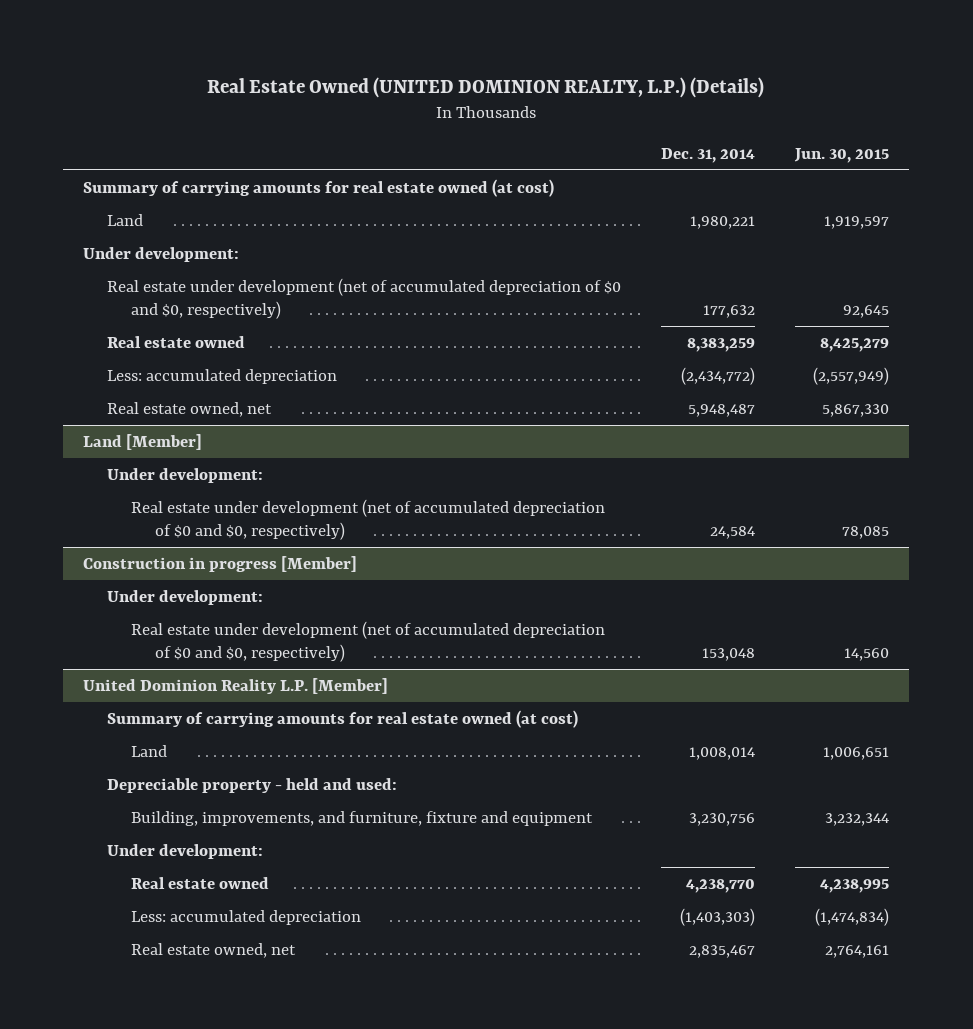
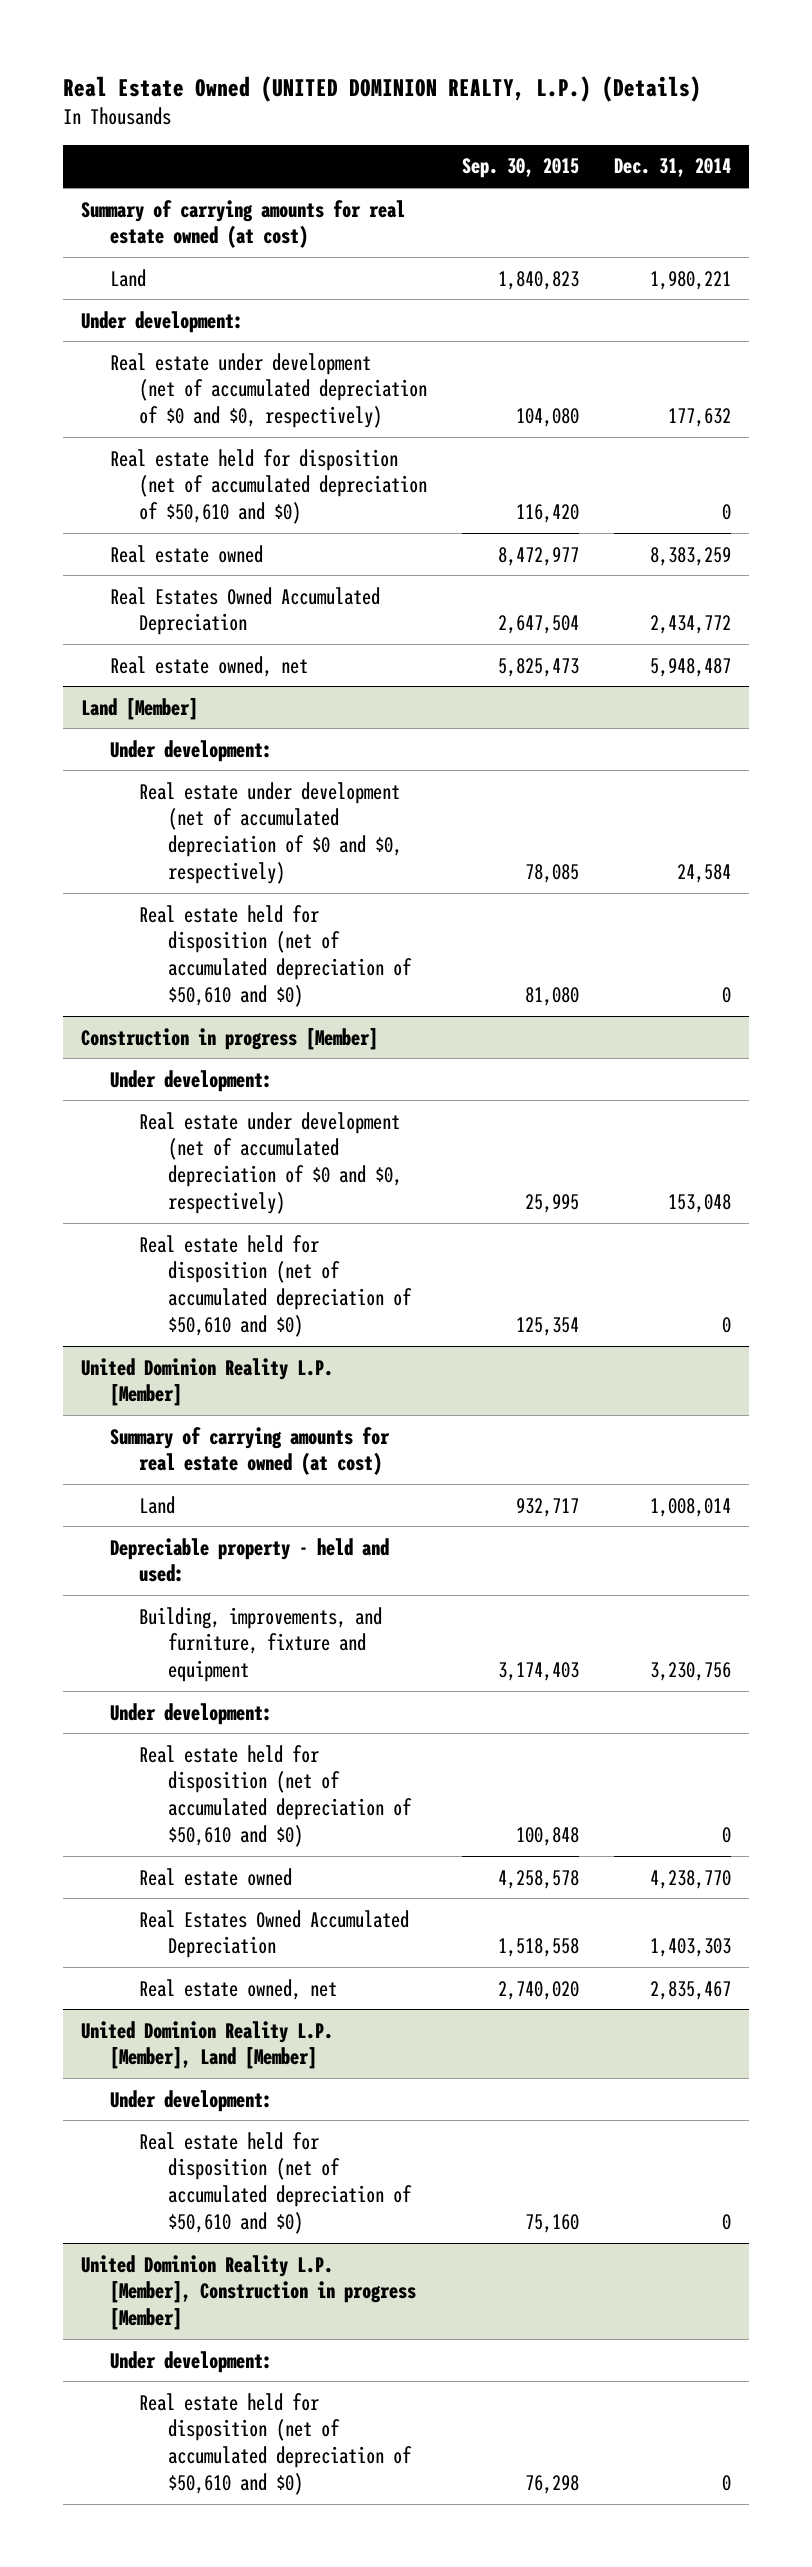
[794,147,890,163] Jun. 30, 2015 -> none
none -> [462,158,580,179] Sep. 30, 2015
none -> [109,448,427,525] Real estate held for disposition (net of accumulated depreciation of $50,610 and $0)
[107,368,338,384] Less: accumulated depreciation -> none
none -> [109,586,380,636] Real Estates Owned Accumulated Depreciation
none -> [138,904,412,1007] Real estate held for disposition (net of accumulated depreciation of $50,610 and $0)
none -> [138,1234,412,1337] Real estate held for disposition (net of accumulated depreciation of $50,610 and $0)
none -> [138,1744,412,1847] Real estate held for disposition (net of accumulated depreciation of $50,610 and $0)
[131,909,362,925] Less: accumulated depreciation -> none
none -> [138,1909,409,1959] Real Estates Owned Accumulated Depreciation
none -> [81,2020,334,2070] United Dominion Reality L.P. [Member], Land [Member]
none -> [109,2089,272,2112] Under development:
none -> [138,2131,412,2234] Real estate held for disposition (net of accumulated depreciation of $50,610 and $0)
none -> [81,2254,416,2331] United Dominion Reality L.P. [Member], Construction in progress [Member]
none -> [109,2350,272,2373] Under development:
none -> [138,2392,412,2495] Real estate held for disposition (net of accumulated depreciation of $50,610 and $0)

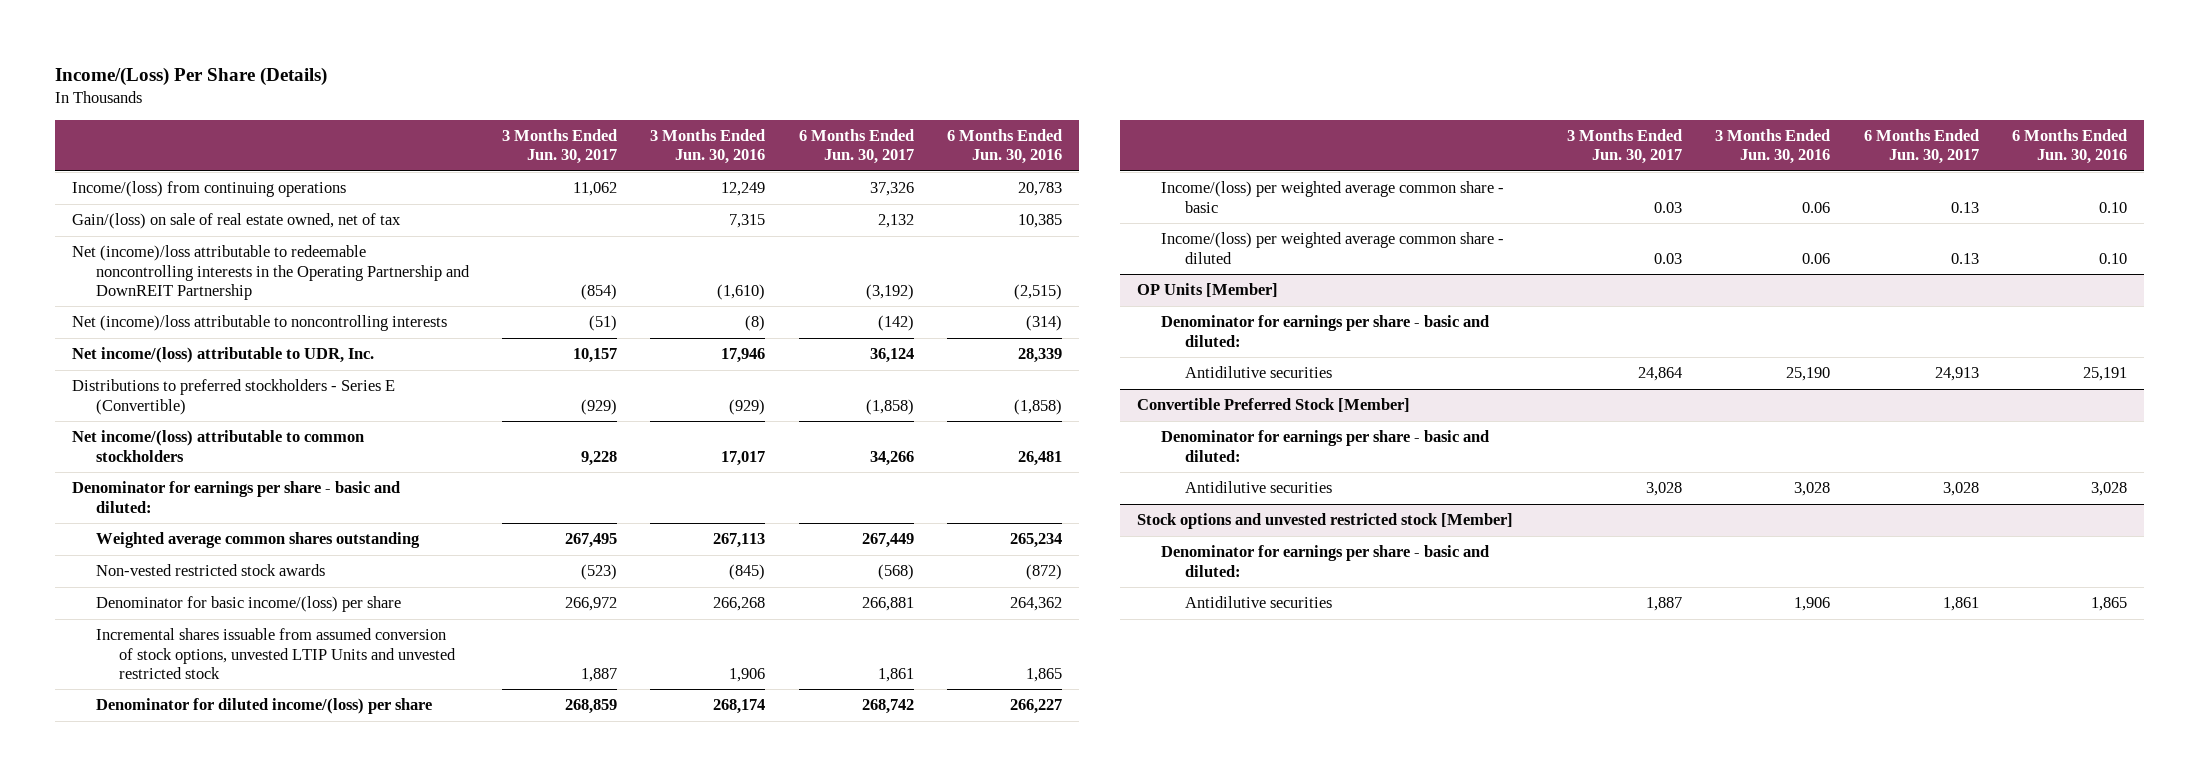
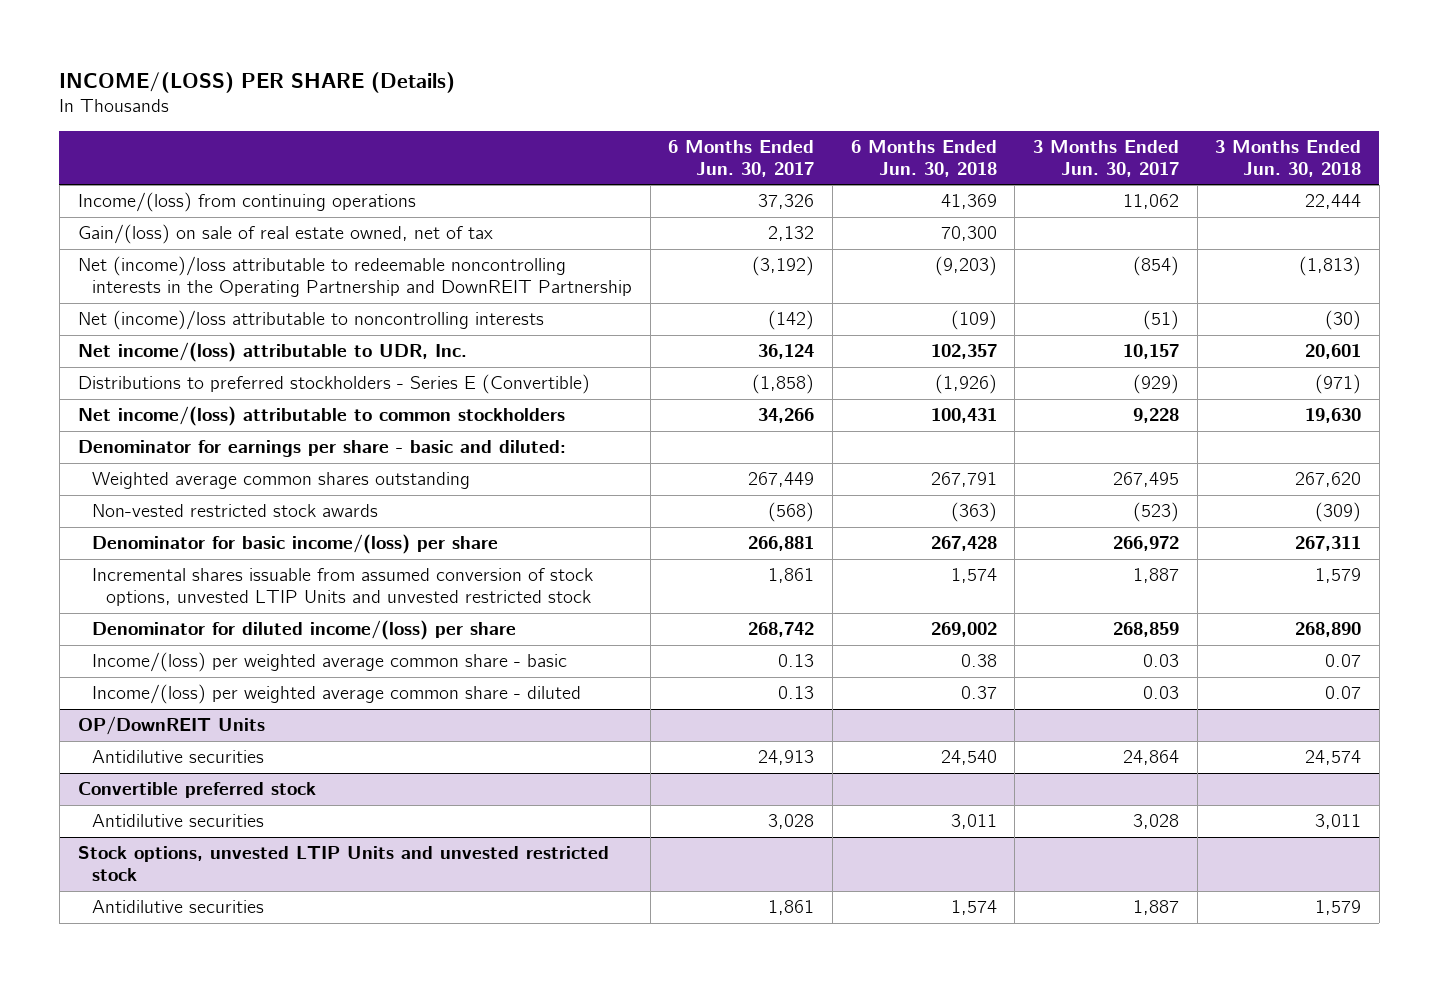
[54,66,327,86] Income/(Loss) Per Share (Details) -> [59,71,456,93] INCOME/(LOSS) PER SHARE (Details)
[650,128,766,165] 3 Months Ended Jun. 30, 2016 -> none
[947,128,1063,165] 6 Months Ended Jun. 30, 2016 -> none
none -> [850,139,997,177] 6 Months Ended Jun. 30, 2018
none -> [1215,139,1362,177] 3 Months Ended Jun. 30, 2018
[1160,315,1489,347] Denominator for earnings per share - basic and diluted: -> none
[1136,283,1278,298] OP Units [Member] -> [77,716,265,736] OP/DownREIT Units
[1160,430,1489,462] Denominator for earnings per share - basic and diluted: -> none
[1136,398,1410,413] Convertible Preferred Stock [Member] -> [77,782,316,799] Convertible preferred stock
[1160,545,1489,577] Denominator for earnings per share - basic and diluted: -> none
[1136,513,1513,530] Stock options and unvested restricted stock [Member] -> [77,846,609,882] Stock options, unvested LTIP Units and unvested restricted stock

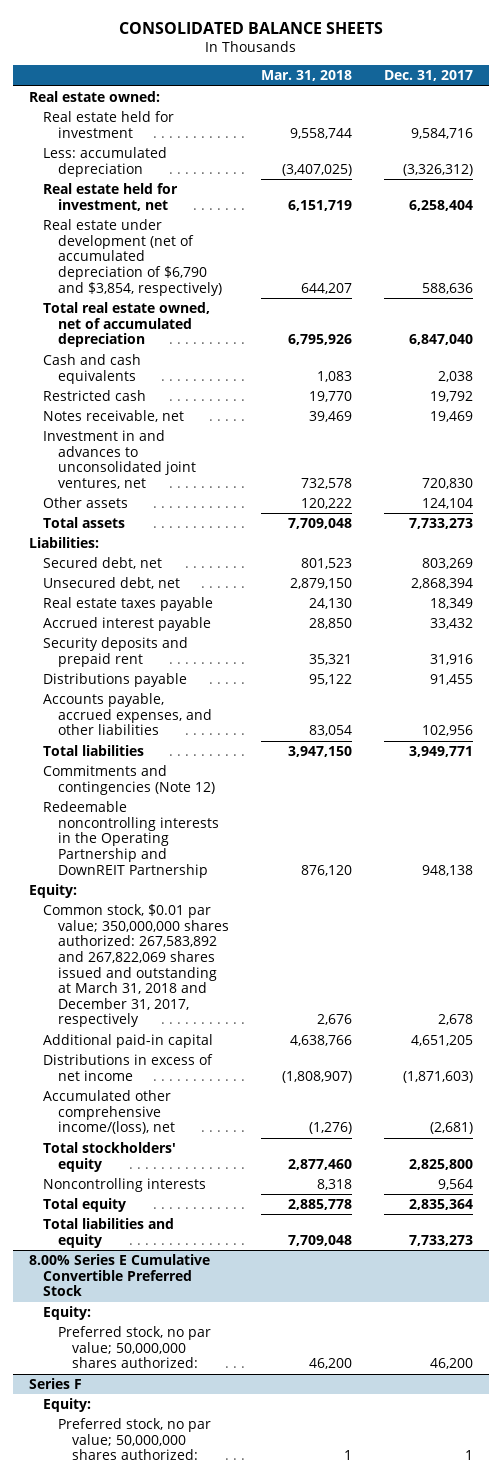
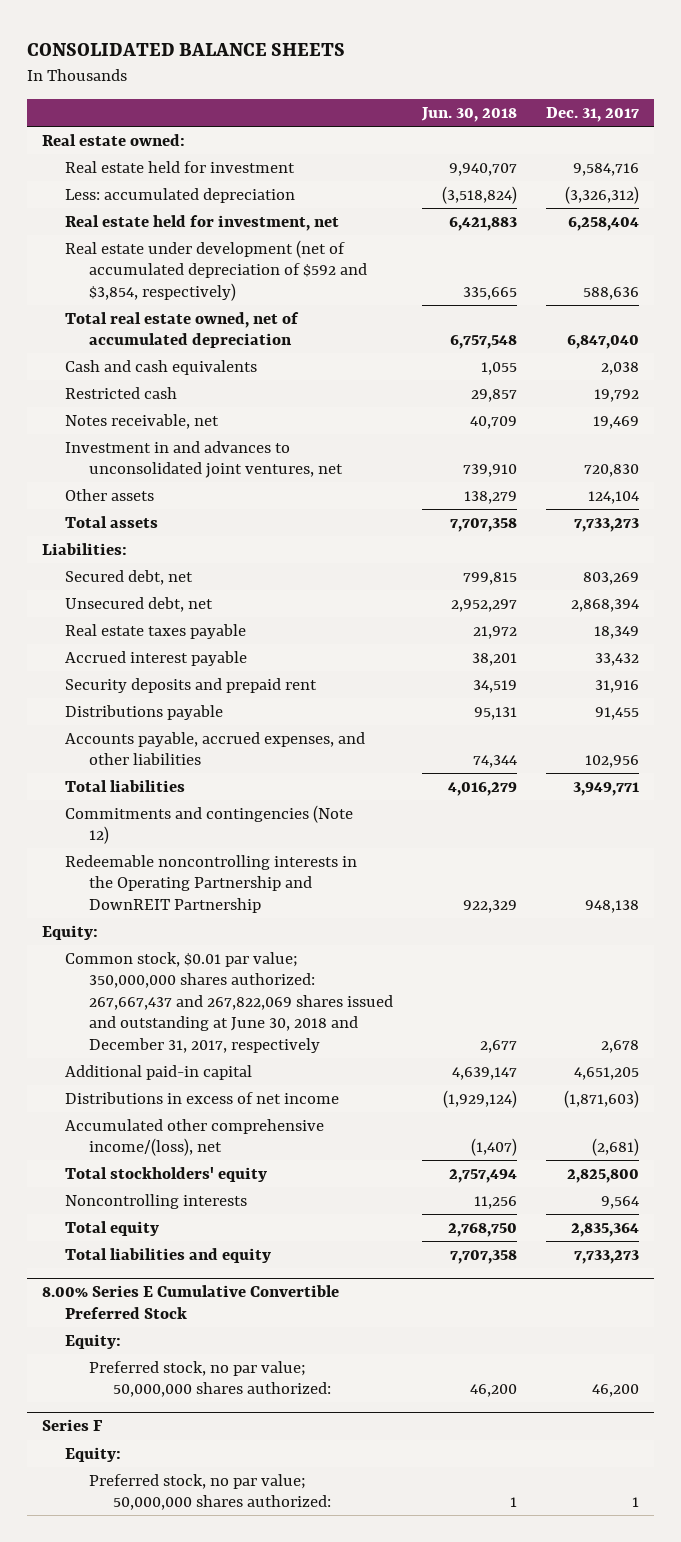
[261,70,353,82] Mar. 31, 2018 -> none
none -> [421,106,518,122] Jun. 30, 2018
[43,218,222,296] Real estate under development (net of accumulated depreciation of $6,790 and $3,854, respectively) -> [65,239,368,301] Real estate under development (net of accumulated depreciation of $592 and $3,854, respectively)
[43,903,229,1028] Common stock, $0.01 par value; 350,000,000 shares authorized: 267,583,892 and 267,822,069 shares issued and outstanding at March 31, 2018 and December 31, 2017, respectively -> [65,951,394,1053] Common stock, $0.01 par value; 350,000,000 shares authorized: 267,667,437 and 267,822,069 shares issued and outstanding at June 30, 2018 and December 31, 2017, respectively

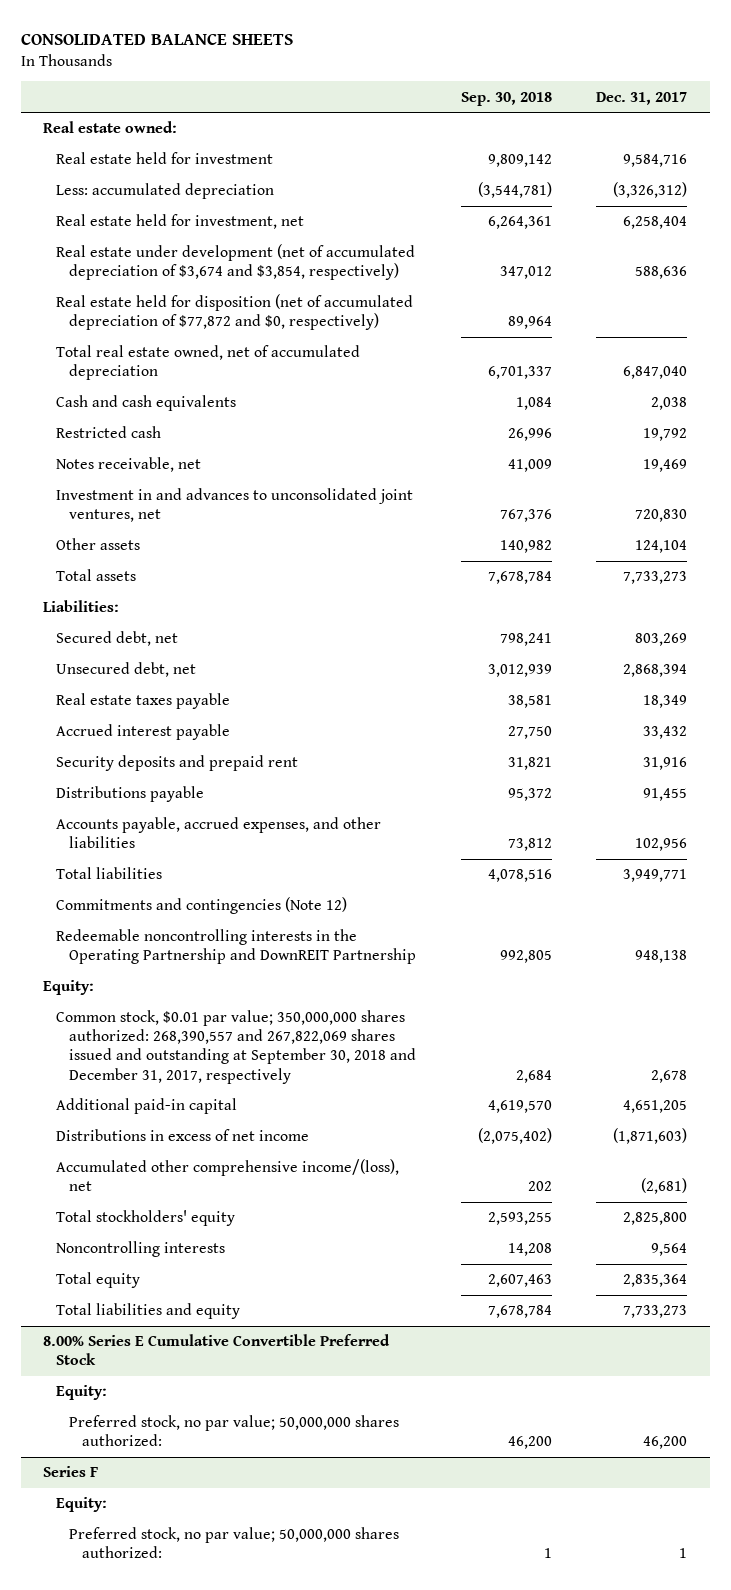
[421,106,518,122] Jun. 30, 2018 -> none
none -> [460,91,552,106] Sep. 30, 2018
[65,239,368,301] Real estate under development (net of accumulated depreciation of $592 and $3,854, respectively) -> [56,244,416,281] Real estate under development (net of accumulated depreciation of $3,674 and $3,854, respectively)
none -> [56,294,414,331] Real estate held for disposition (net of accumulated depreciation of $77,872 and $0, respectively)
[65,951,394,1053] Common stock, $0.01 par value; 350,000,000 shares authorized: 267,667,437 and 267,822,069 shares issued and outstanding at June 30, 2018 and December 31, 2017, respectively -> [56,1010,417,1084] Common stock, $0.01 par value; 350,000,000 shares authorized: 268,390,557 and 267,822,069 shares issued and outstanding at September 30, 2018 and December 31, 2017, respectively

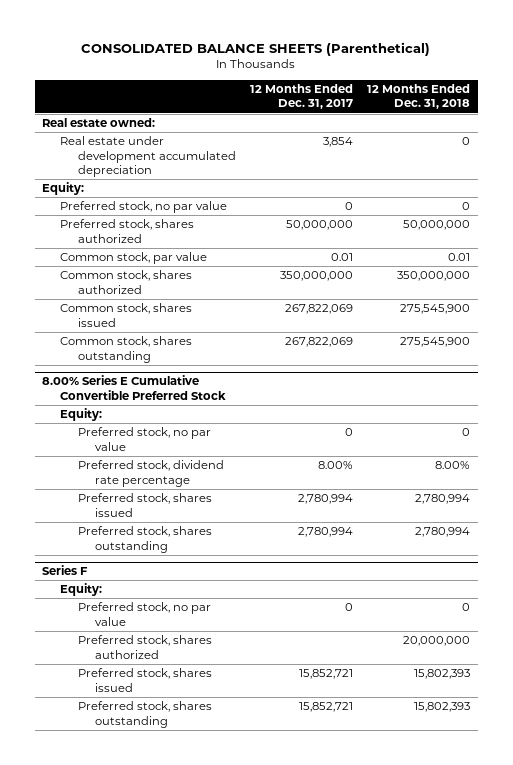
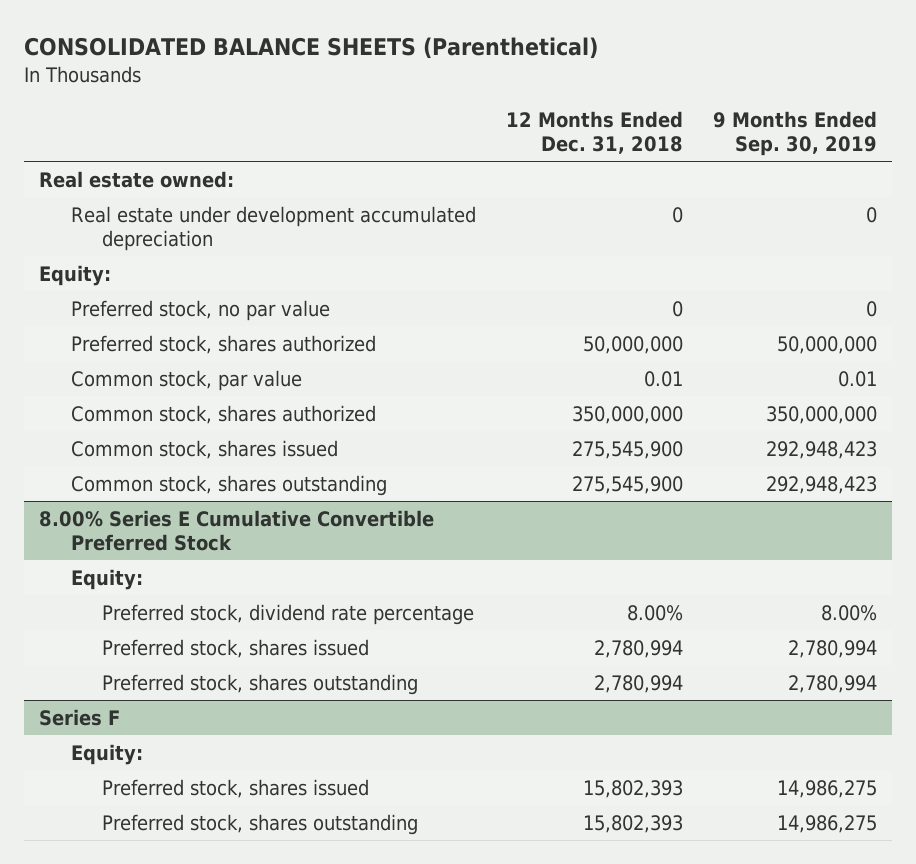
[250,83,354,110] 12 Months Ended Dec. 31, 2017 -> none
none -> [712,111,877,157] 9 Months Ended Sep. 30, 2019
[77,427,211,451] Preferred stock, no par value -> none
[77,602,211,626] Preferred stock, no par value -> none
[77,635,212,659] Preferred stock, shares authorized -> none

